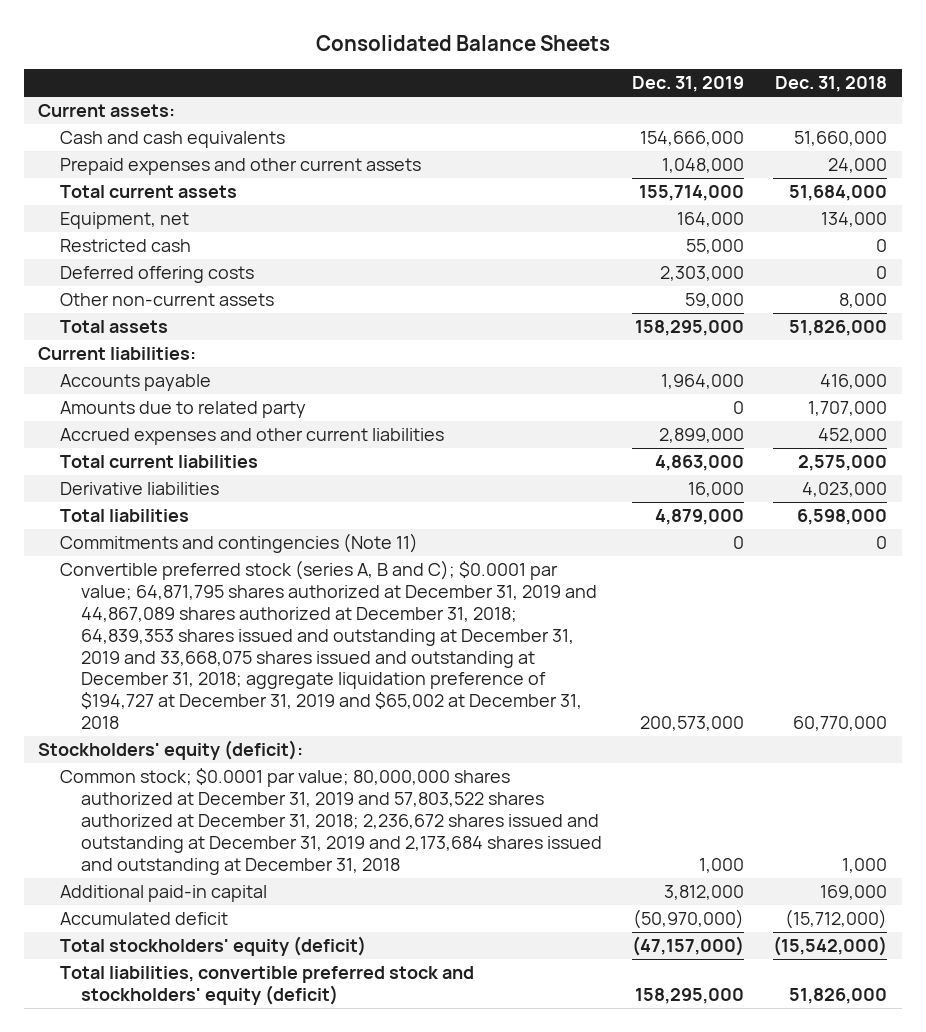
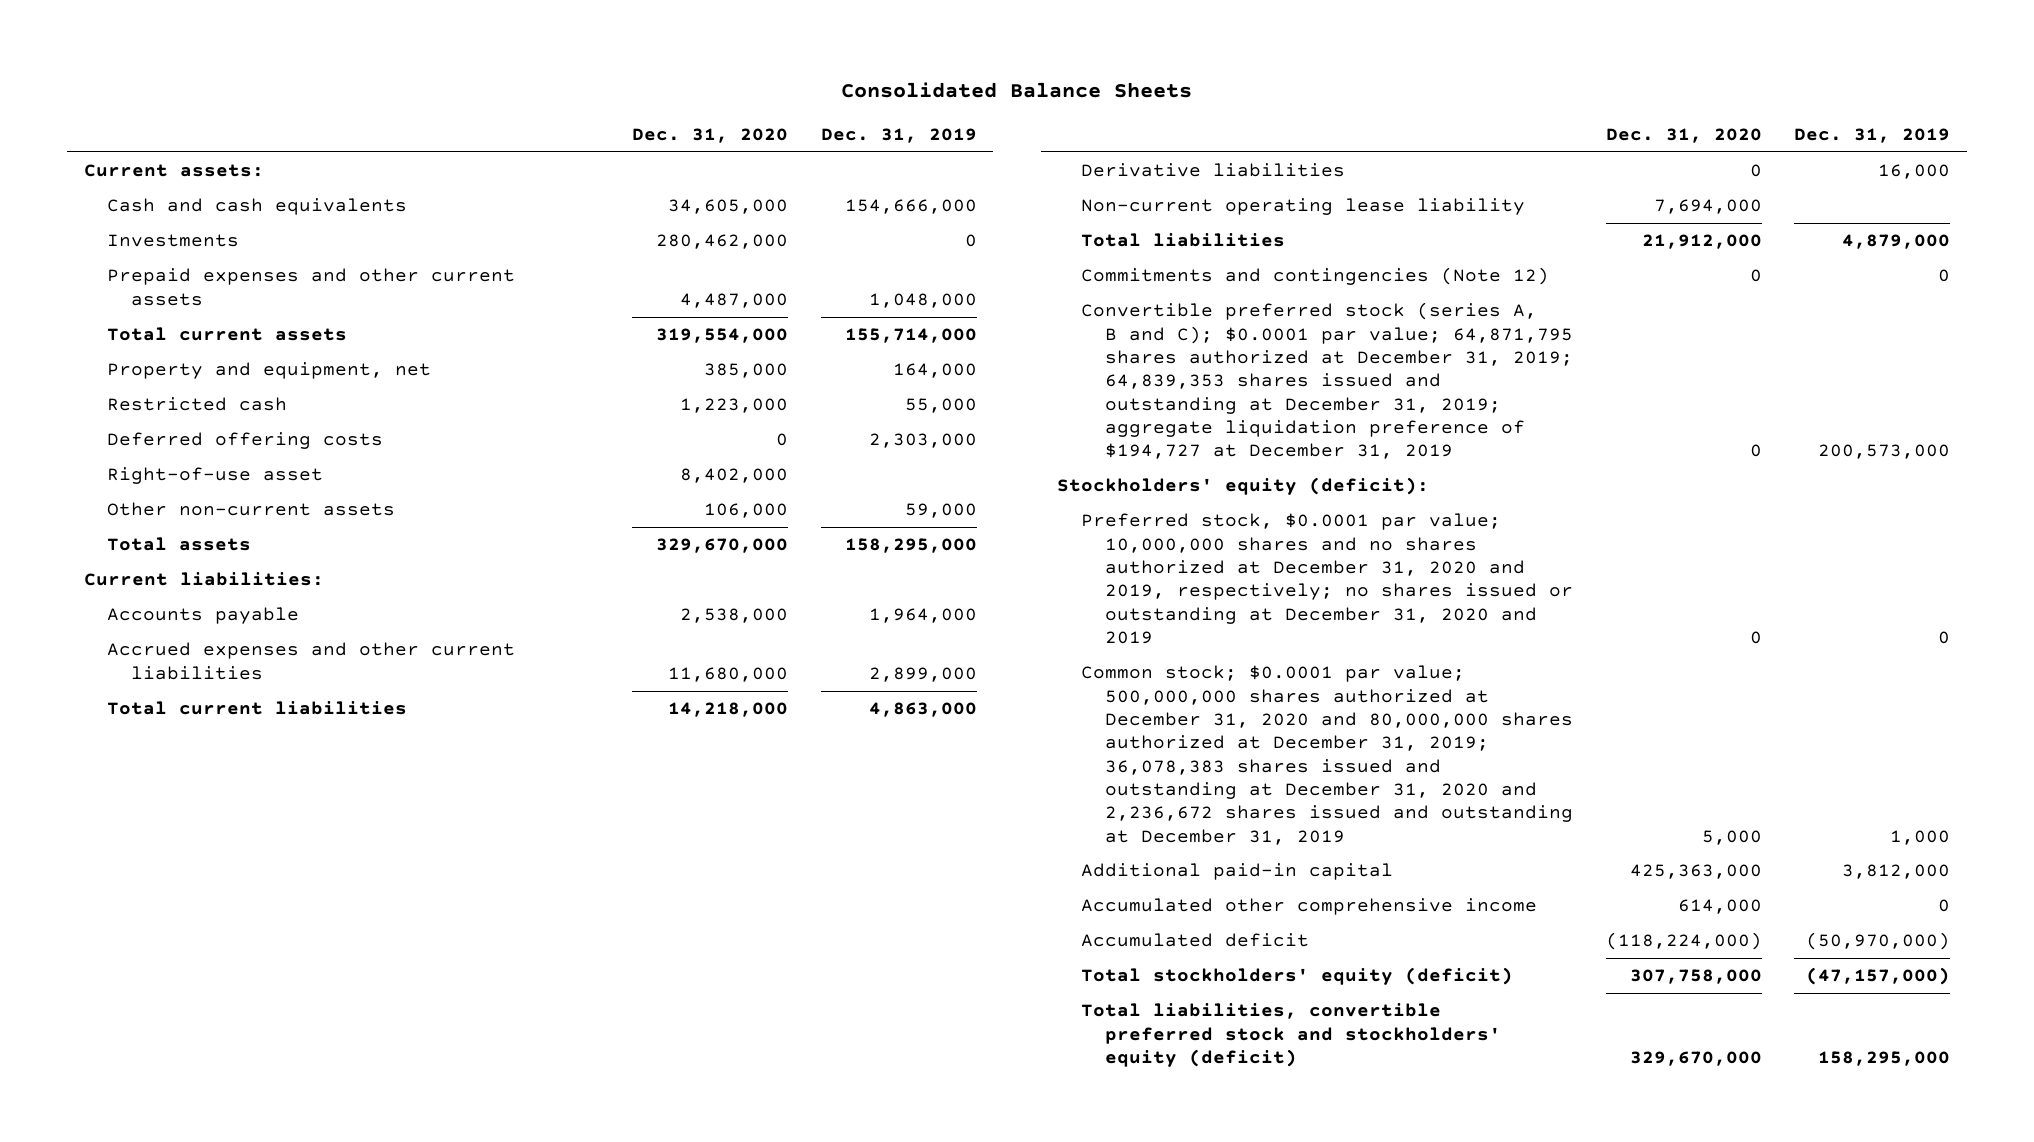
[775,76,888,93] Dec. 31, 2018 -> none
none -> [631,127,788,143] Dec. 31, 2020
none -> [107,234,240,248] Investments
[59,212,189,230] Equipment, net -> [107,362,432,380] Property and equipment, net
none -> [107,467,324,485] Right-of-use asset
[59,401,306,419] Amounts due to related party -> none
none -> [1081,198,1526,216] Non-current operating lease liability
[59,533,418,554] Commitments and contingencies (Note 11) -> [1081,267,1550,286] Commitments and contingencies (Note 12)
[59,560,598,730] Convertible preferred stock (series A, B and C); $0.0001 par value; 64,871,795 shares authorized at December 31, 2019 and 44,867,089 shares authorized at December 31, 2018; 64,839,353 shares issued and outstanding at December 31, 2019 and 33,668,075 shares issued and outstanding at December 31, 2018; aggregate liquidation preference of $194,727 at December 31, 2019 and $65,002 at December 31, 2018 -> [1081,302,1574,460] Convertible preferred stock (series A, B and C); $0.0001 par value; 64,871,795 shares authorized at December 31, 2019; 64,839,353 shares issued and outstanding at December 31, 2019; aggregate liquidation preference of $194,727 at December 31, 2019
none -> [1081,513,1574,644] Preferred stock, $0.0001 par value; 10,000,000 shares and no shares authorized at December 31, 2020 and 2019, respectively; no shares issued or outstanding at December 31, 2020 and 2019
[59,768,603,875] Common stock; $0.0001 par value; 80,000,000 shares authorized at December 31, 2019 and 57,803,522 shares authorized at December 31, 2018; 2,236,672 shares issued and outstanding at December 31, 2019 and 2,173,684 shares issued and outstanding at December 31, 2018 -> [1081,665,1574,845] Common stock; $0.0001 par value; 500,000,000 shares authorized at December 31, 2020 and 80,000,000 shares authorized at December 31, 2019; 36,078,383 shares issued and outstanding at December 31, 2020 and 2,236,672 shares issued and outstanding at December 31, 2019
none -> [1081,898,1538,916] Accumulated other comprehensive income

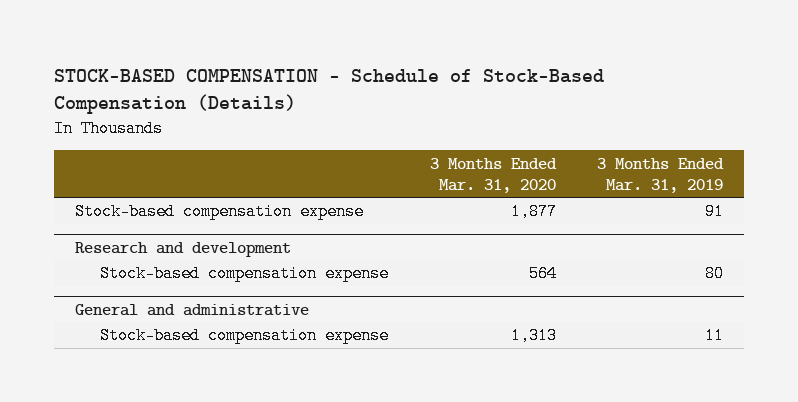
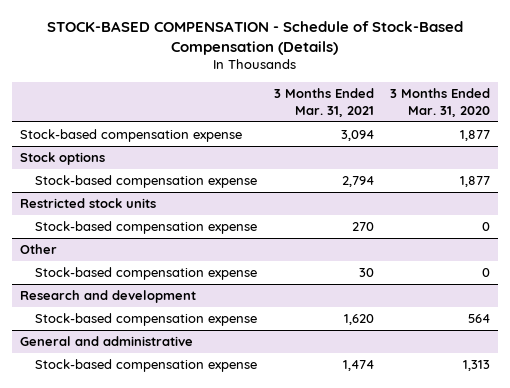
[597,157,725,193] 3 Months Ended Mar. 31, 2019 -> none
none -> [273,88,374,117] 3 Months Ended Mar. 31, 2021
none -> [20,152,106,166] Stock options
none -> [34,175,257,189] Stock-based compensation expense
none -> [20,198,157,209] Restricted stock units
none -> [34,221,257,235] Stock-based compensation expense
none -> [20,244,58,255] Other
none -> [34,267,257,281] Stock-based compensation expense

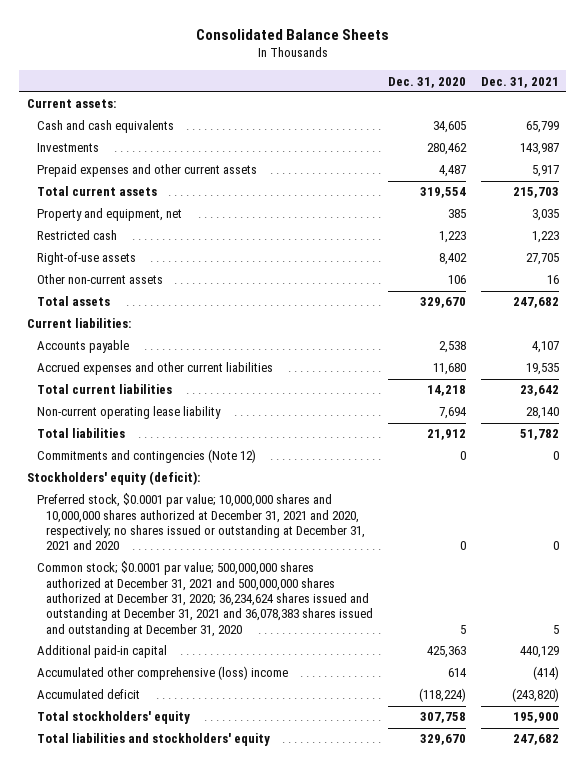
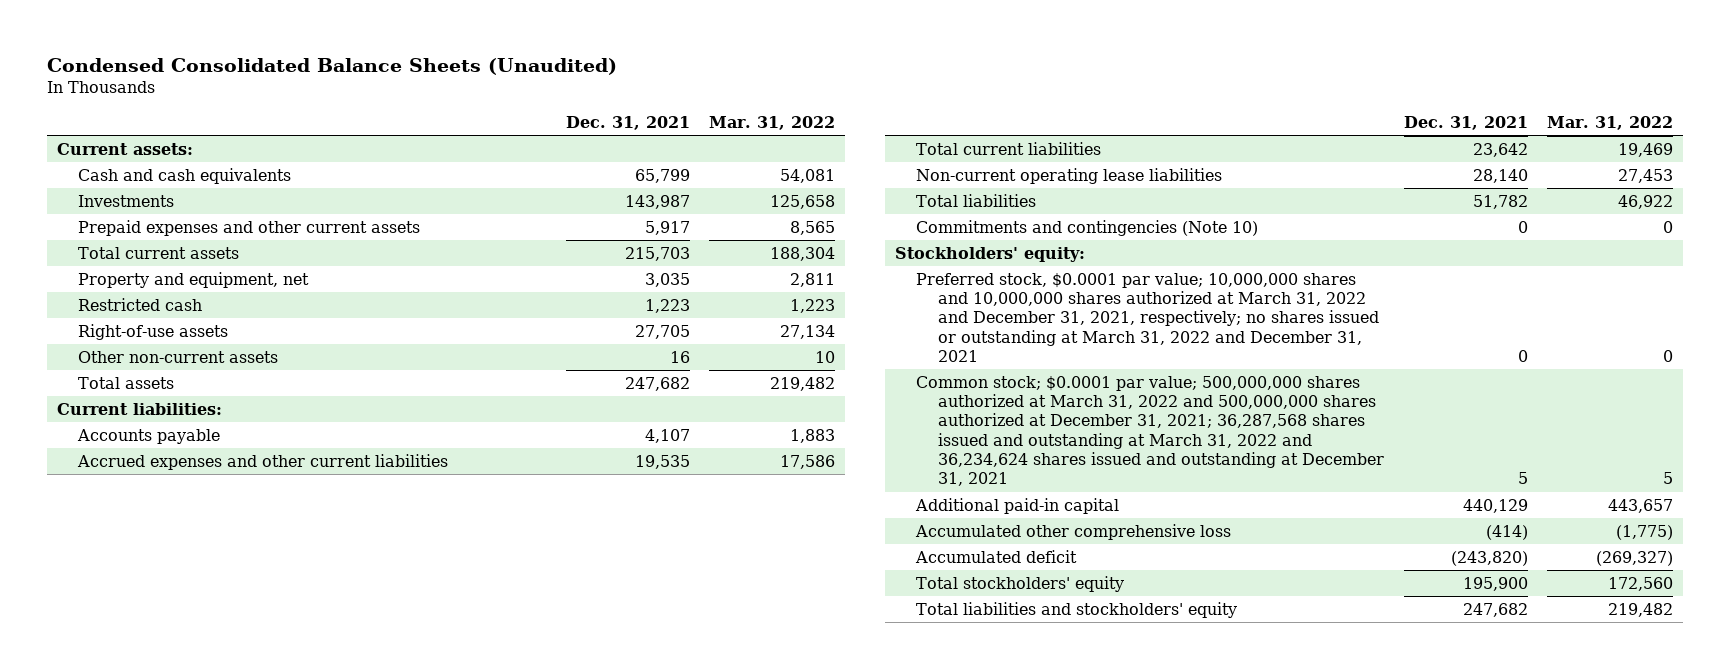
[195,28,389,40] Consolidated Balance Sheets -> [46,57,617,75] Condensed Consolidated Balance Sheets (Unaudited)
[388,76,467,88] Dec. 31, 2020 -> none
none -> [709,115,836,130] Mar. 31, 2022
[36,406,221,420] Non-current operating lease liability -> [916,167,1223,184] Non-current operating lease liabilities
[36,449,256,464] Commitments and contingencies (Note 12) -> [916,219,1259,236] Commitments and contingencies (Note 10)
[26,471,200,486] Stockholders' equity (deficit): -> [894,246,1085,262] Stockholders' equity:
[36,493,366,551] Preferred stock, $0.0001 par value; 10,000,000 shares and 10,000,000 shares authorized at December 31, 2021 and 2020, respectively; no shares issued or outstanding at December 31, 2021 and 2020 -> [916,272,1379,362] Preferred stock, $0.0001 par value; 10,000,000 shares and 10,000,000 shares authorized at March 31, 2022 and December 31, 2021, respectively; no shares issued or outstanding at March 31, 2022 and December 31, 2021
[36,561,374,637] Common stock; $0.0001 par value; 500,000,000 shares authorized at December 31, 2021 and 500,000,000 shares authorized at December 31, 2020; 36,234,624 shares issued and outstanding at December 31, 2021 and 36,078,383 shares issued and outstanding at December 31, 2020 -> [916,375,1384,487] Common stock; $0.0001 par value; 500,000,000 shares authorized at March 31, 2022 and 500,000,000 shares authorized at December 31, 2021; 36,287,568 shares issued and outstanding at March 31, 2022 and 36,234,624 shares issued and outstanding at December 31, 2021
[36,666,288,681] Accumulated other comprehensive (loss) income -> [915,523,1232,540] Accumulated other comprehensive loss

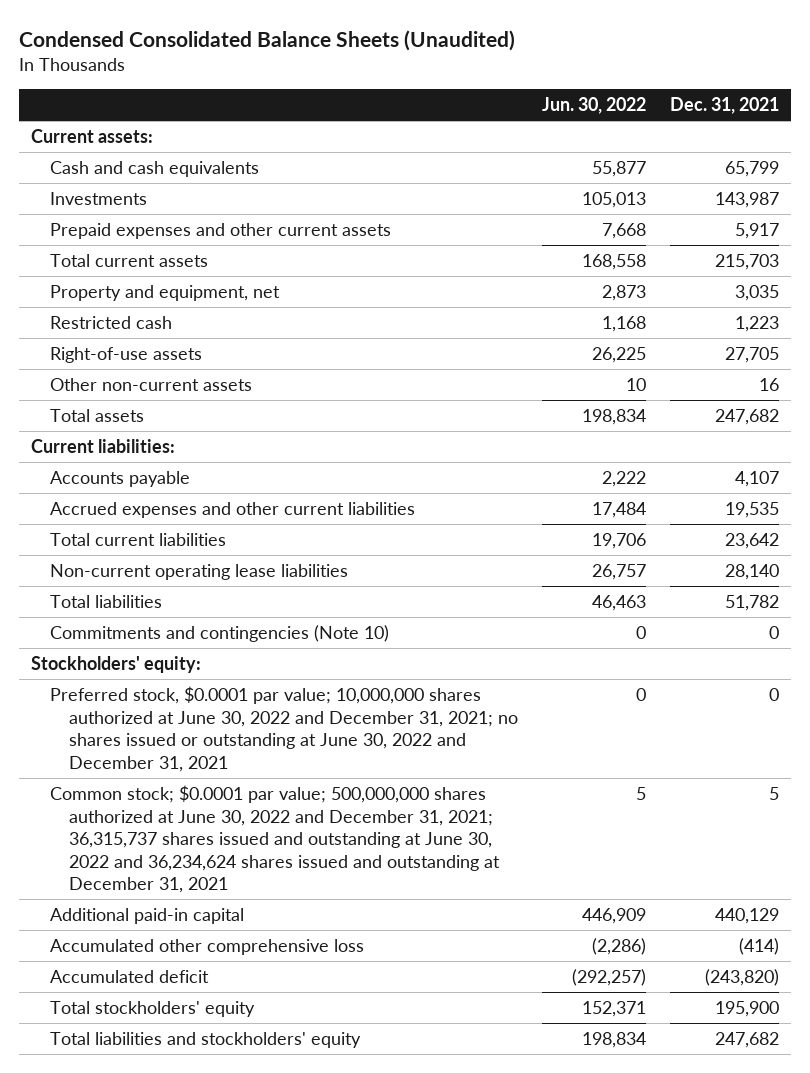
[709,115,836,130] Mar. 31, 2022 -> none
none -> [541,96,646,114] Jun. 30, 2022
[916,272,1379,362] Preferred stock, $0.0001 par value; 10,000,000 shares and 10,000,000 shares authorized at March 31, 2022 and December 31, 2021, respectively; no shares issued or outstanding at March 31, 2022 and December 31, 2021 -> [49,686,518,772] Preferred stock, $0.0001 par value; 10,000,000 shares authorized at June 30, 2022 and December 31, 2021; no shares issued or outstanding at June 30, 2022 and December 31, 2021
[916,375,1384,487] Common stock; $0.0001 par value; 500,000,000 shares authorized at March 31, 2022 and 500,000,000 shares authorized at December 31, 2021; 36,287,568 shares issued and outstanding at March 31, 2022 and 36,234,624 shares issued and outstanding at December 31, 2021 -> [49,785,500,894] Common stock; $0.0001 par value; 500,000,000 shares authorized at June 30, 2022 and December 31, 2021; 36,315,737 shares issued and outstanding at June 30, 2022 and 36,234,624 shares issued and outstanding at December 31, 2021

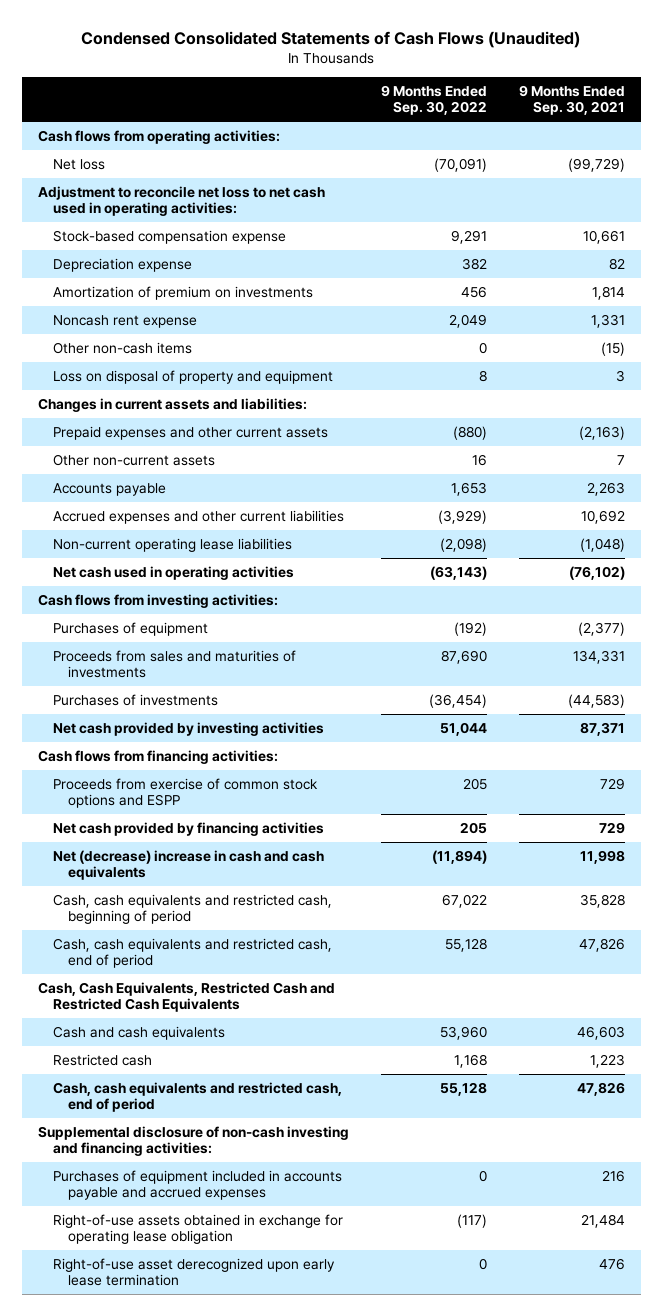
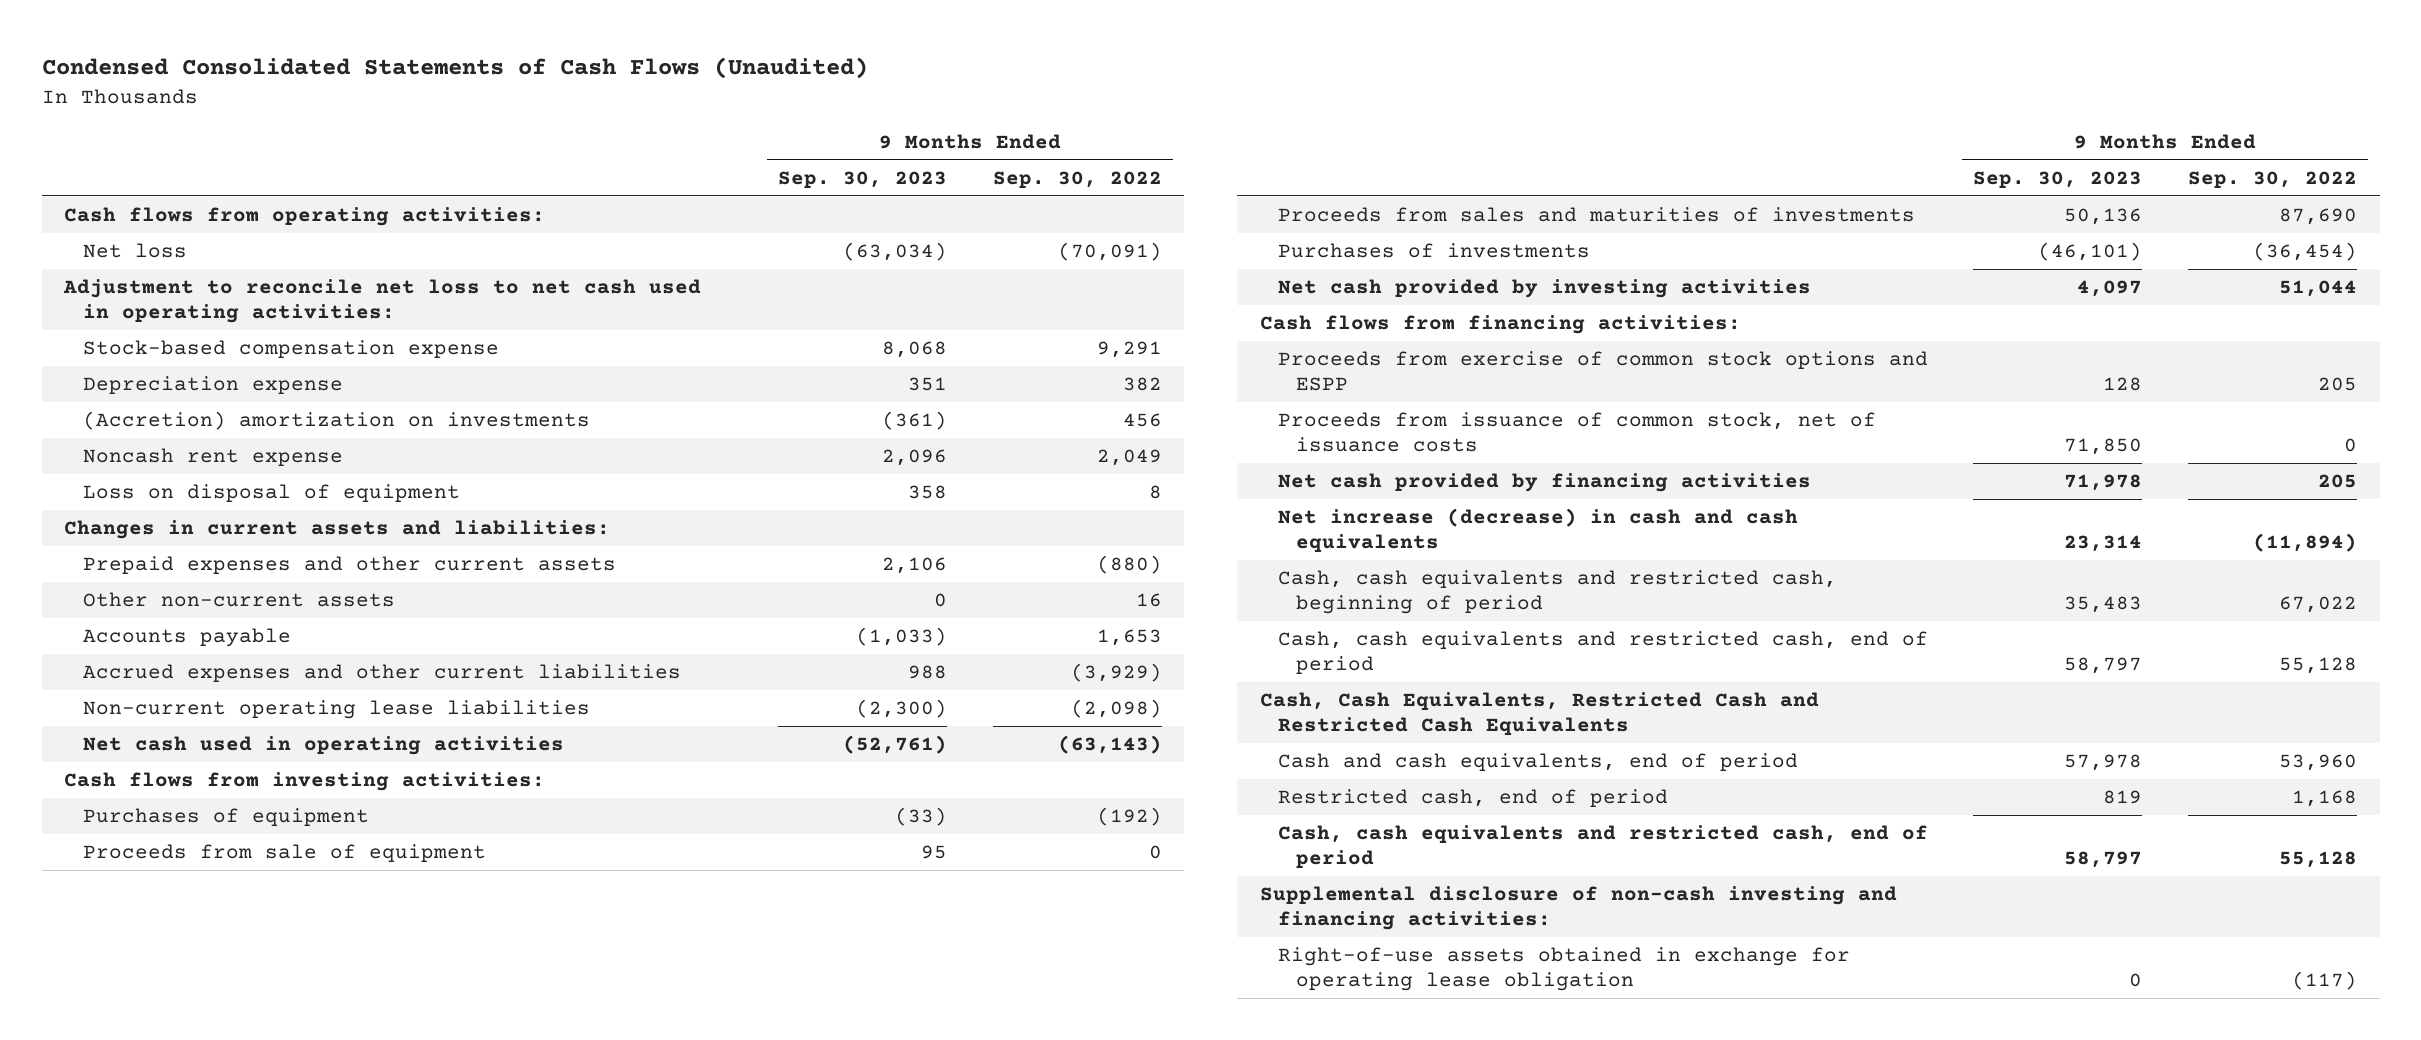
[518,84,625,116] 9 Months Ended Sep. 30, 2021 -> none
none -> [778,170,948,188] Sep. 30, 2023
[53,285,314,300] Amortization of premium on investments -> [82,411,590,431] (Accretion) amortization on investments
[53,341,193,354] Other non-cash items -> none
[53,369,334,384] Loss on disposal of property and equipment -> [82,484,460,503] Loss on disposal of equipment
none -> [82,844,486,863] Proceeds from sale of equipment
none -> [1277,412,1876,453] Proceeds from issuance of common stock, net of issuance costs
[53,849,325,881] Net (decrease) increase in cash and cash equivalents -> [1277,508,1798,553] Net increase (decrease) in cash and cash equivalents
[53,1025,226,1040] Cash and cash equivalents -> [1277,753,1798,772] Cash and cash equivalents, end of period
[53,1053,153,1066] Restricted cash -> [1277,789,1668,808] Restricted cash, end of period
[53,1169,343,1201] Purchases of equipment included in accounts payable and accrued expenses -> none
[53,1257,336,1287] Right-of-use asset derecognized upon early lease termination -> none

